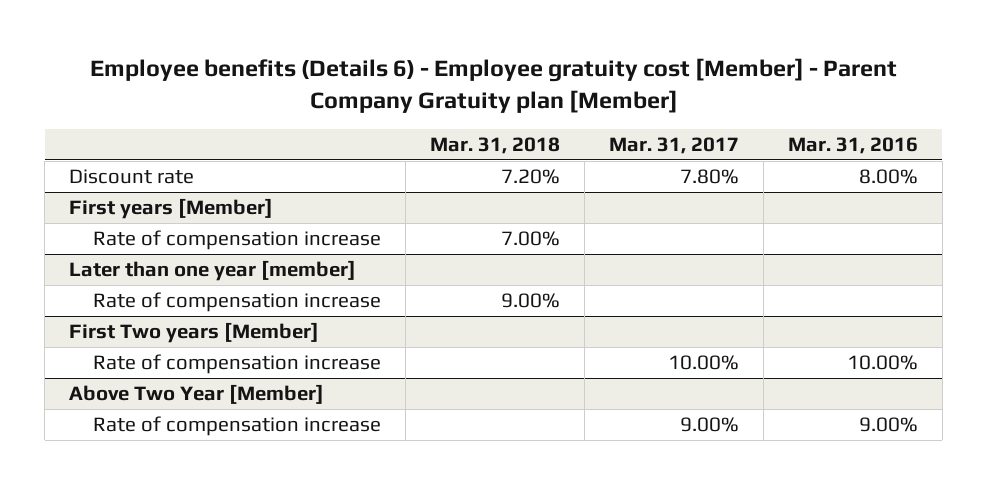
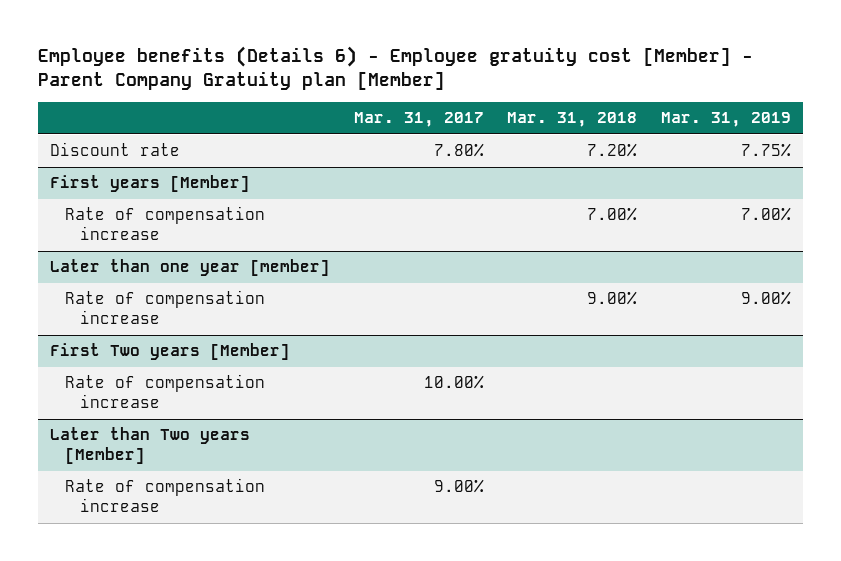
[788,136,919,154] Mar. 31, 2016 -> none
none -> [660,112,791,128] Mar. 31, 2019
[69,384,325,405] Above Two Year [Member] -> [50,427,251,465] Later than Two years [Member]

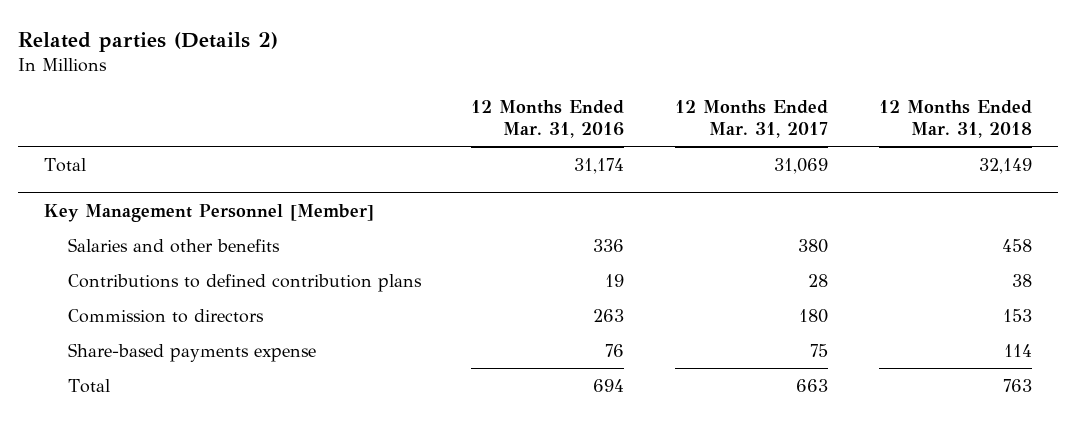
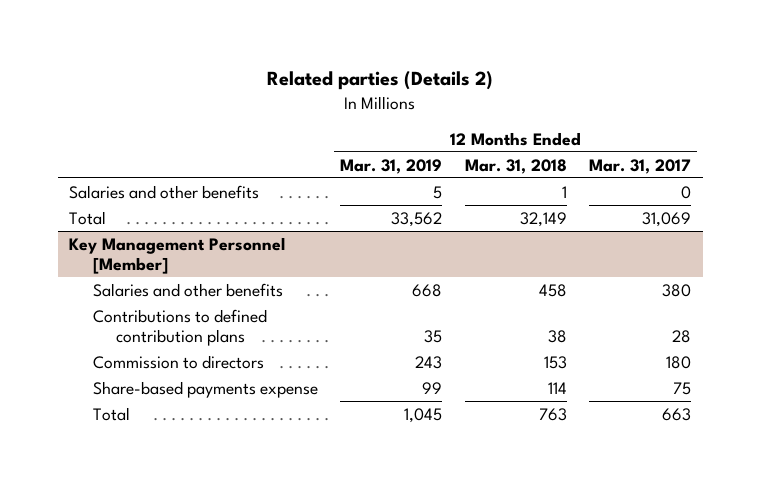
[471,99,625,138] 12 Months Ended Mar. 31, 2016 -> none
none -> [340,158,443,174] Mar. 31, 2019
none -> [68,184,259,199] Salaries and other benefits

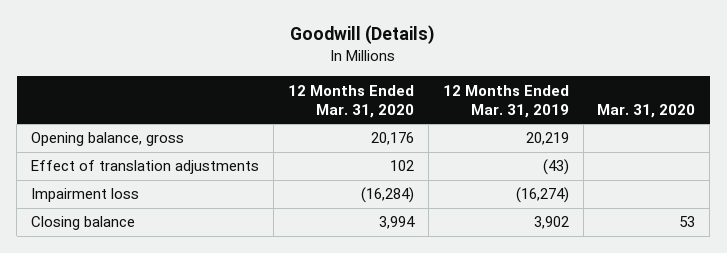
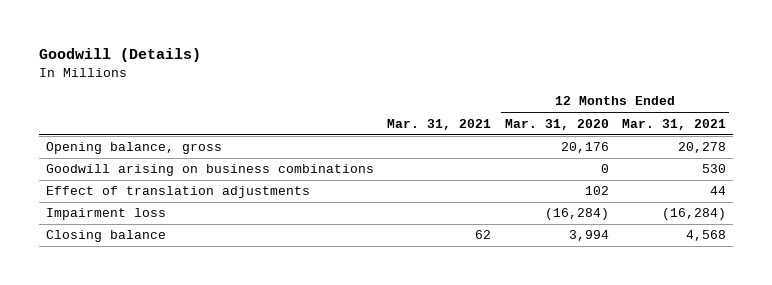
[442,84,569,118] 12 Months Ended Mar. 31, 2019 -> none
[597,103,696,118] Mar. 31, 2020 -> none
none -> [387,118,492,130] Mar. 31, 2021
none -> [622,118,727,130] Mar. 31, 2021
none -> [45,164,374,177] Goodwill arising on business combinations

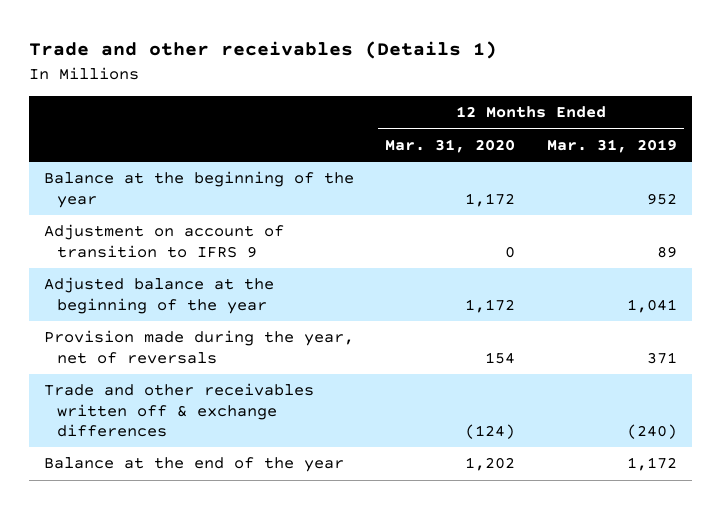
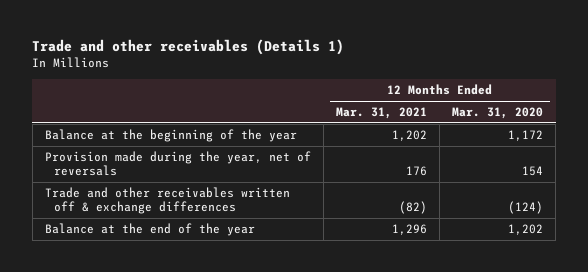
[546,139,677,154] Mar. 31, 2019 -> none
none -> [336,107,428,120] Mar. 31, 2021
[44,224,285,258] Adjustment on account of transition to IFRS 9 -> none
[44,277,275,314] Adjusted balance at the beginning of the year -> none

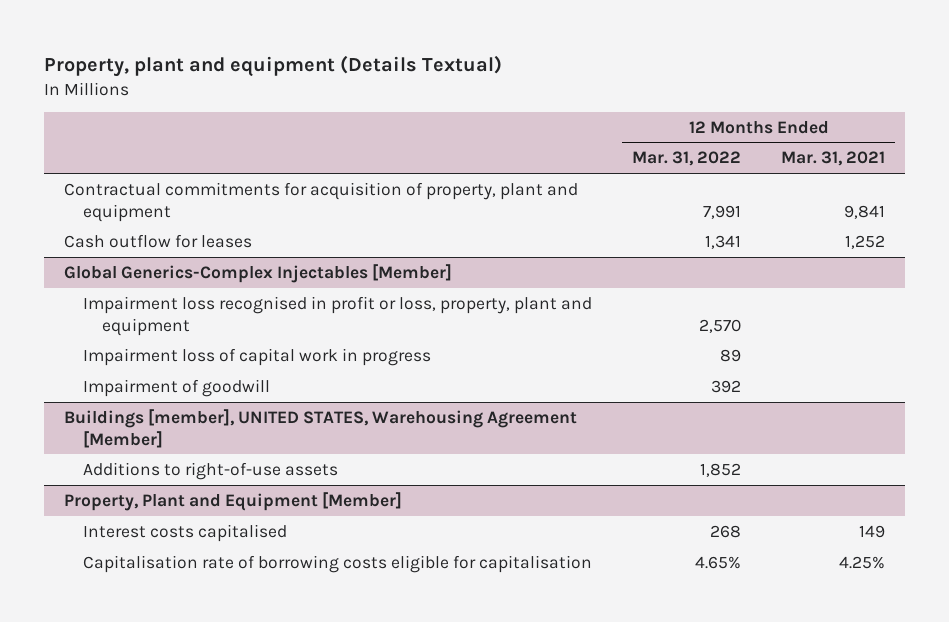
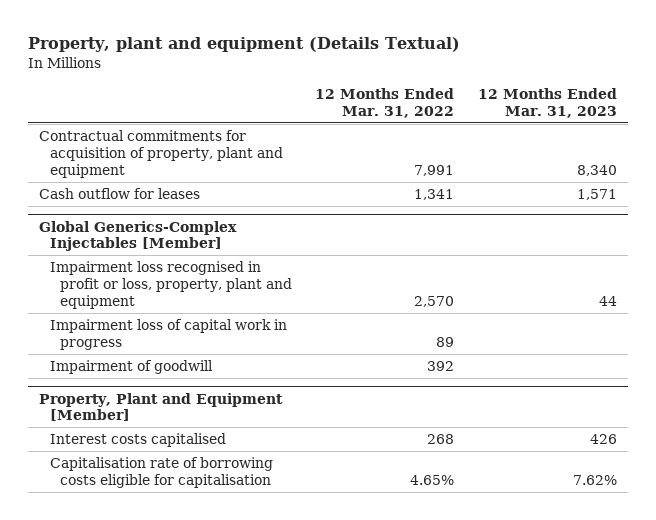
[781,151,886,167] Mar. 31, 2021 -> none
none -> [477,88,617,119] 12 Months Ended Mar. 31, 2023
[64,408,578,448] Buildings [member], UNITED STATES, Warehousing Agreement [Member] -> none
[83,461,339,480] Additions to right-of-use assets -> none

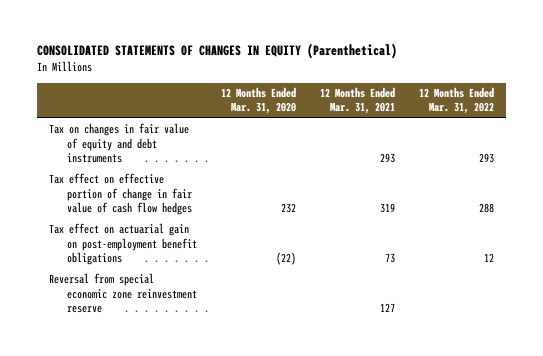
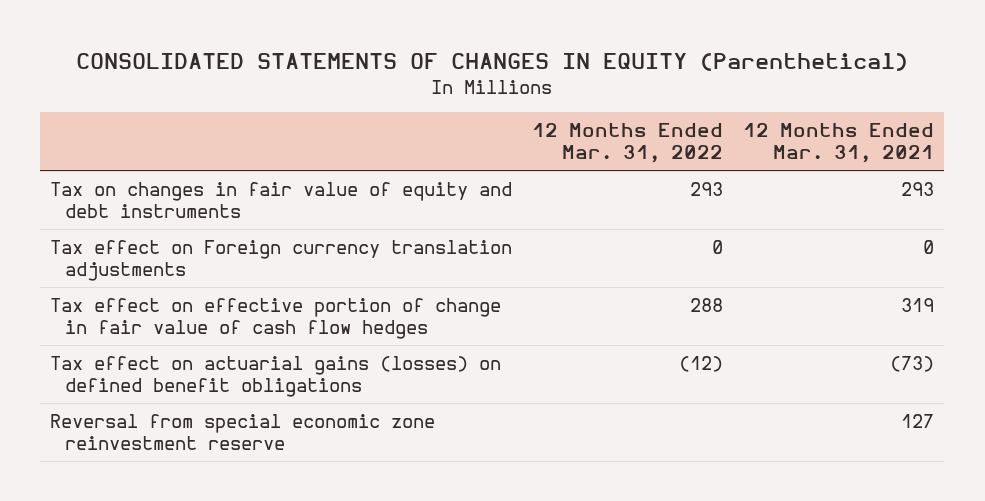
[221,87,297,115] 12 Months Ended Mar. 31, 2020 -> none
none -> [50,239,513,282] Tax effect on Foreign currency translation adjustments
[49,223,198,266] Tax effect on actuarial gain on post-employment benefit obligations -> [50,355,502,398] Tax effect on actuarial gains (losses) on defined benefit obligations
[384,253,395,264] 73 -> [890,355,935,372] (73)
[483,253,494,263] 12 -> [679,355,724,372] (12)

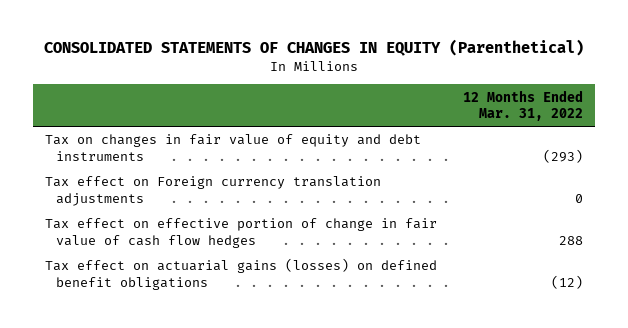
[743,122,935,164] 12 Months Ended Mar. 31, 2021 -> none
[690,181,724,196] 293 -> [542,148,583,163] (293)
[50,413,436,451] Reversal from special economic zone reinvestment reserve -> none

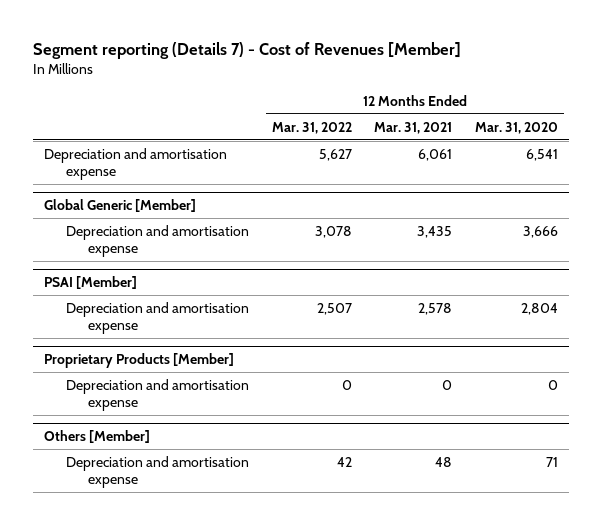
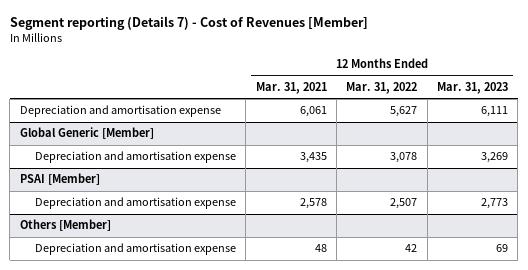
[474,121,558,134] Mar. 31, 2020 -> none
none -> [436,82,508,95] Mar. 31, 2023
[43,353,234,369] Proprietary Products [Member] -> none
[65,378,249,411] Depreciation and amortisation expense -> none

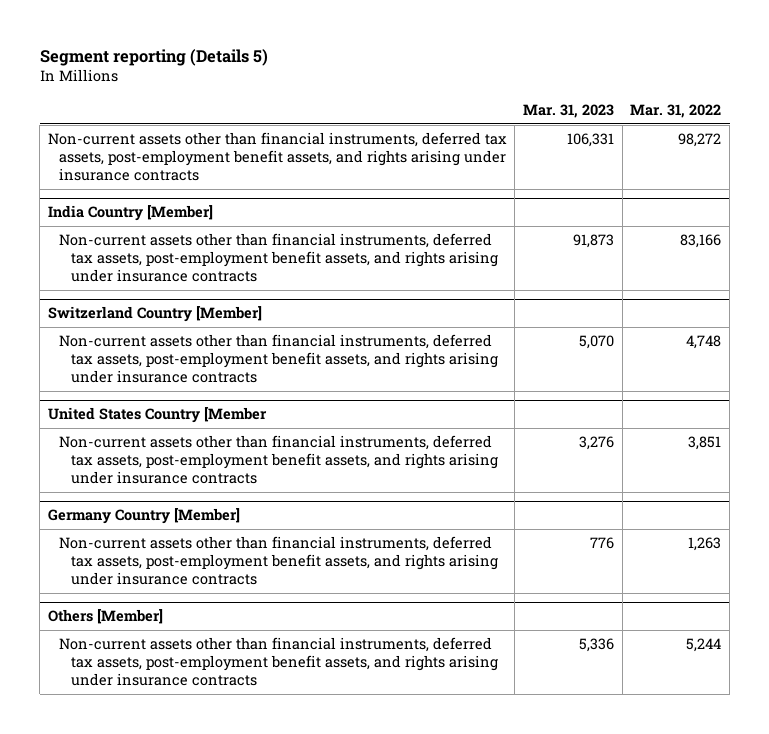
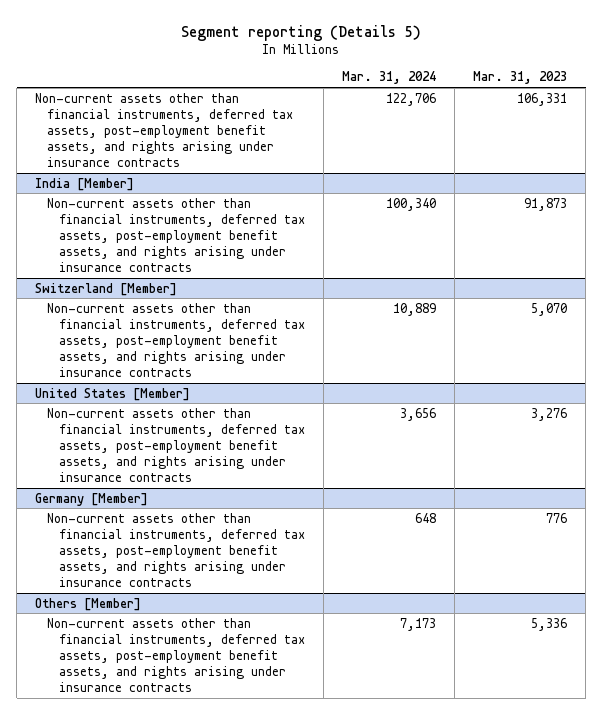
[630,104,722,119] Mar. 31, 2022 -> none
none -> [342,71,437,85] Mar. 31, 2024
[47,205,213,222] India Country [Member] -> [35,177,135,191] India [Member]
[47,306,262,323] Switzerland Country [Member] -> [35,282,178,296] Switzerland [Member]
[47,407,267,424] United States Country [Member -> [35,387,191,401] United States [Member]
[47,508,240,525] Germany Country [Member] -> [35,492,149,506] Germany [Member]

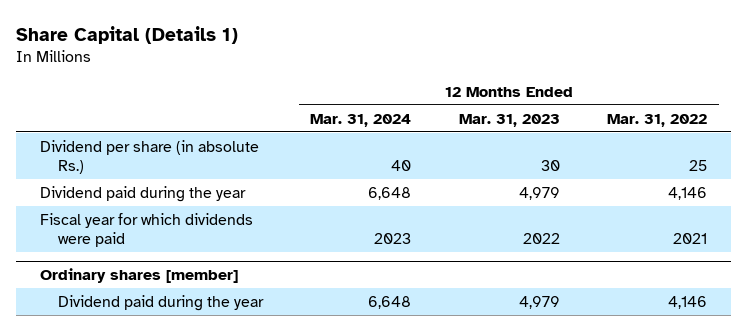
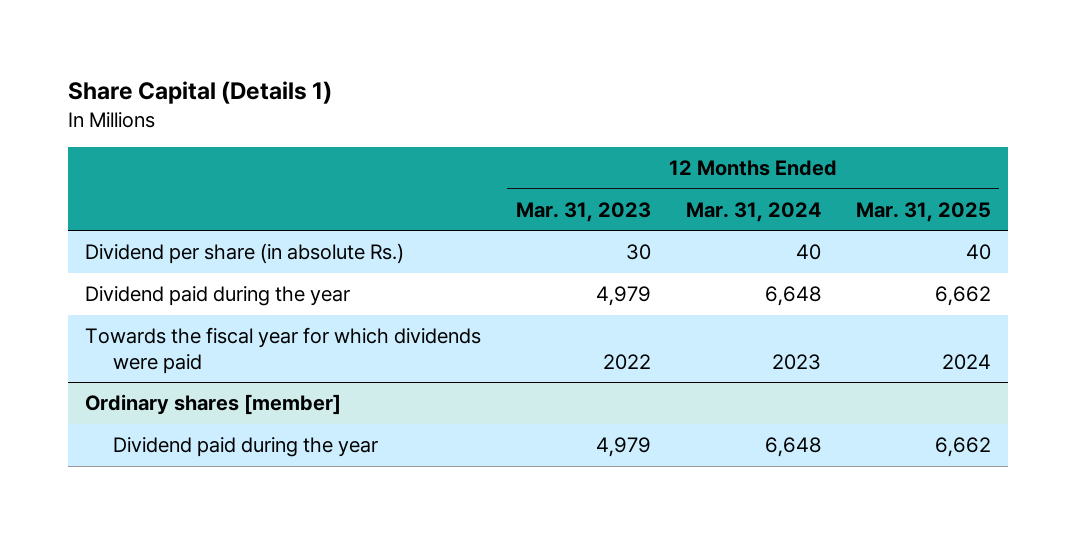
[607,113,708,127] Mar. 31, 2022 -> none
none -> [855,201,991,222] Mar. 31, 2025
[39,212,253,247] Fiscal year for which dividends were paid -> [85,326,482,374] Towards the fiscal year for which dividends were paid

